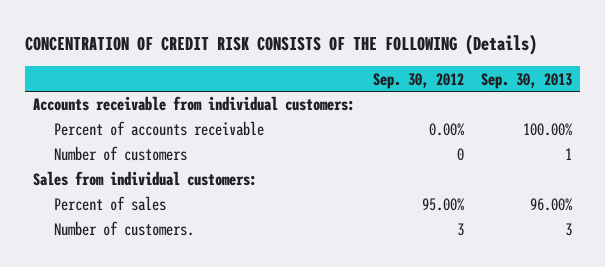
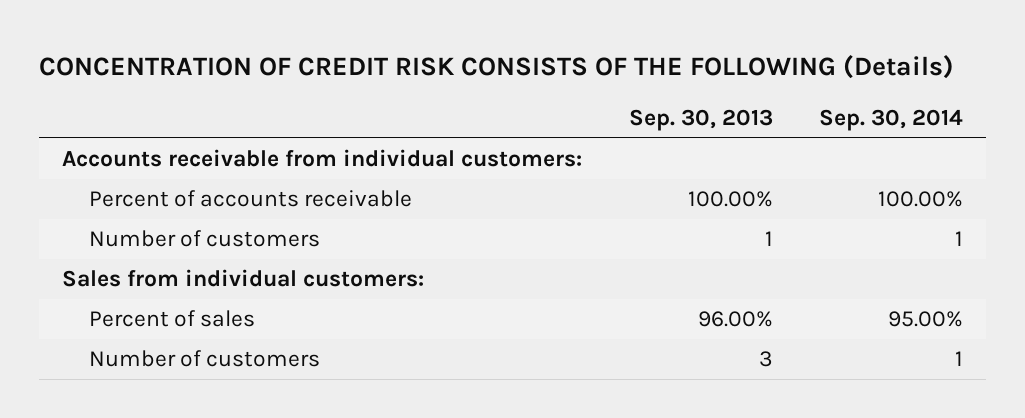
[372,72,464,89] Sep. 30, 2012 -> none
none -> [819,109,964,132] Sep. 30, 2014
[54,221,195,237] Number of customers. -> [89,350,321,368] Number of customers

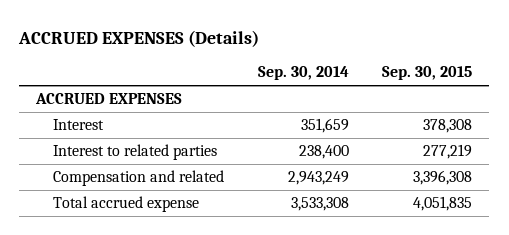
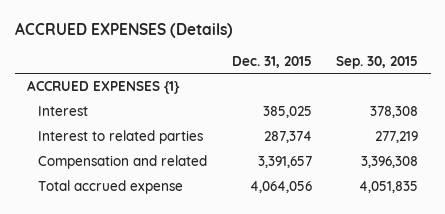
[257,66,349,81] Sep. 30, 2014 -> none
none -> [231,55,312,68] Dec. 31, 2015
[35,93,183,105] ACCRUED EXPENSES -> [26,80,180,95] ACCRUED EXPENSES {1}

